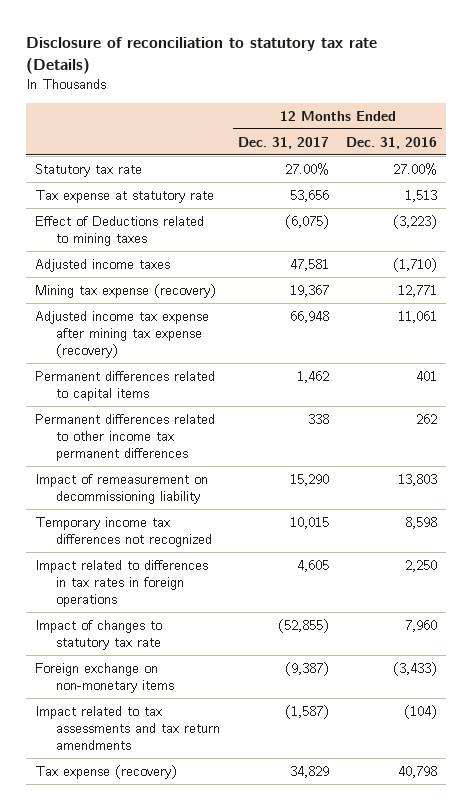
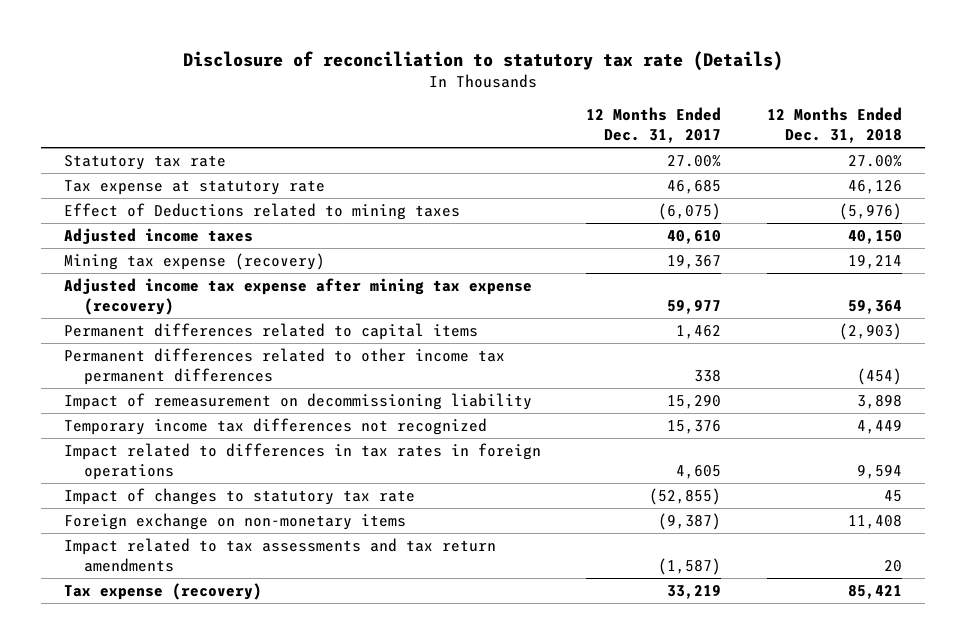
[346,136,438,149] Dec. 31, 2016 -> none
none -> [766,107,902,143] 12 Months Ended Dec. 31, 2018
[289,189,329,202] 53,656 -> [667,180,722,195] 46,685
[289,258,329,271] 47,581 -> [667,230,722,245] 40,610
[289,310,329,323] 66,948 -> [667,299,722,314] 59,977
[289,516,329,529] 10,015 -> [667,420,722,435] 15,376
[289,765,329,778] 34,829 -> [667,585,722,600] 33,219

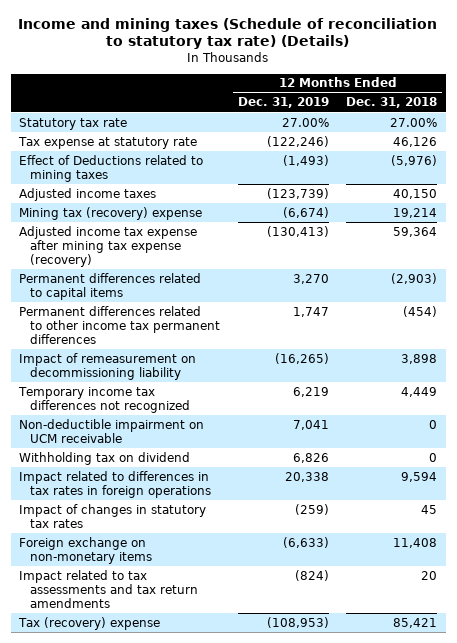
[182,50,783,71] Disclosure of reconciliation to statutory tax rate (Details) -> [18,17,438,50] Income and mining taxes (Schedule of reconciliation to statutory tax rate) (Details)
[586,107,722,143] 12 Months Ended Dec. 31, 2017 -> none
none -> [237,97,329,109] Dec. 31, 2019
[64,253,326,271] Mining tax expense (recovery) -> [19,206,203,220] Mining tax (recovery) expense
none -> [19,418,205,443] Non-deductible impairment on UCM receivable
none -> [19,451,191,465] Withholding tax on dividend
[64,488,416,506] Impact of changes to statutory tax rate -> [19,503,207,528] Impact of changes in statutory tax rates
[64,583,263,601] Tax expense (recovery) -> [18,616,161,630] Tax (recovery) expense

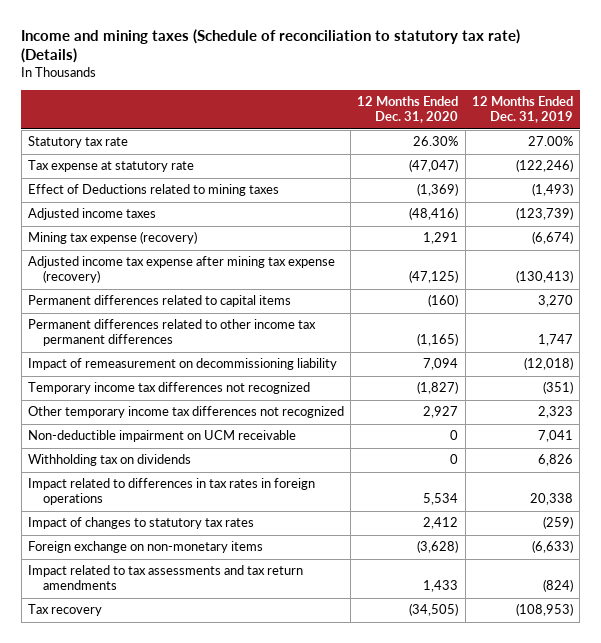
[346,97,438,109] Dec. 31, 2018 -> none
none -> [357,96,459,124] 12 Months Ended Dec. 31, 2020
[19,206,203,220] Mining tax (recovery) expense -> [27,231,197,245] Mining tax expense (recovery)
[274,352,329,364] (16,265) -> [523,357,573,371] (12,018)
[292,386,329,397] 6,219 -> [542,381,573,395] (351)
none -> [27,406,344,419] Other temporary income tax differences not recognized
[19,451,191,465] Withholding tax on dividend -> [27,454,191,467] Withholding tax on dividends
[19,503,207,528] Impact of changes in statutory tax rates -> [27,517,254,530] Impact of changes to statutory tax rates
[18,616,161,630] Tax (recovery) expense -> [27,604,102,617] Tax recovery

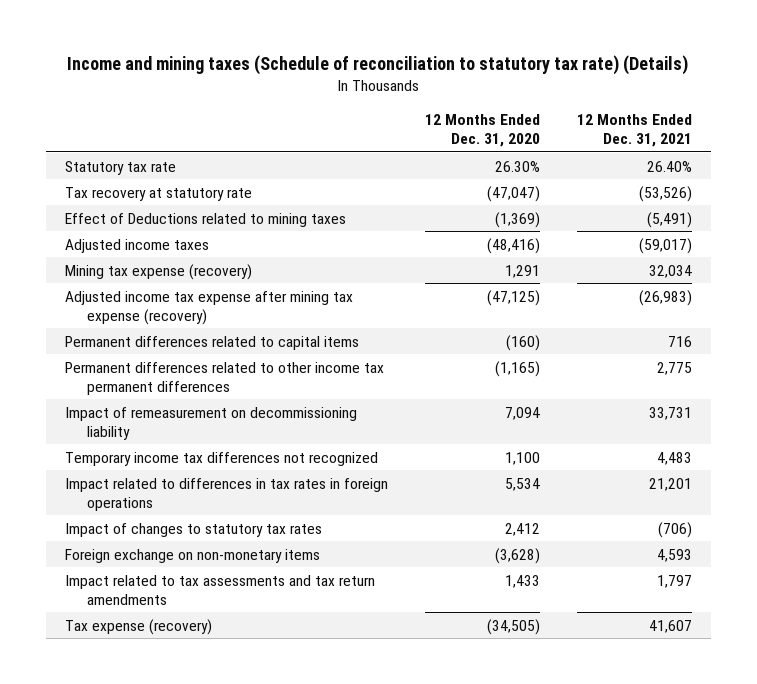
[471,96,573,124] 12 Months Ended Dec. 31, 2019 -> none
none -> [577,113,693,147] 12 Months Ended Dec. 31, 2021
[27,160,194,173] Tax expense at statutory rate -> [64,186,252,201] Tax recovery at statutory rate
[27,406,344,419] Other temporary income tax differences not recognized -> none
[27,430,296,443] Non-deductible impairment on UCM receivable -> none
[27,454,191,467] Withholding tax on dividends -> none
[417,381,459,395] (1,827) -> [504,451,540,465] 1,100
[27,604,102,617] Tax recovery -> [64,618,212,635] Tax expense (recovery)

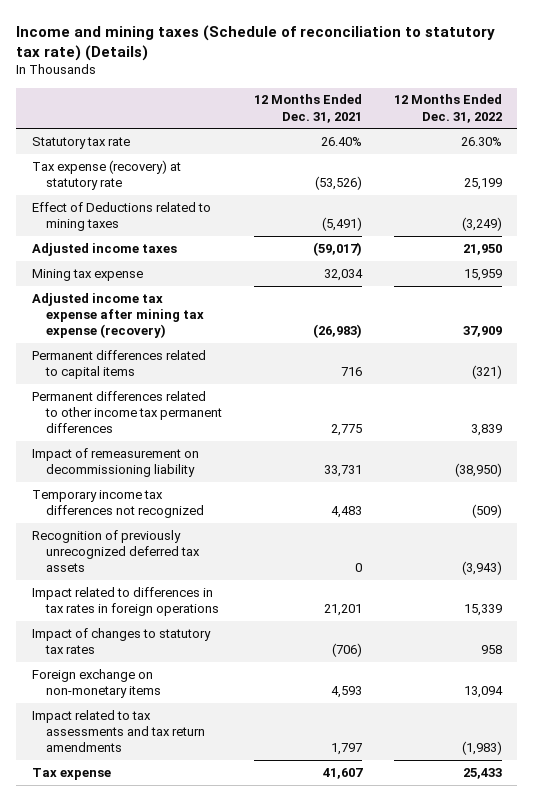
[424,113,540,147] 12 Months Ended Dec. 31, 2020 -> none
none -> [393,94,502,123] 12 Months Ended Dec. 31, 2022
[64,186,252,201] Tax recovery at statutory rate -> [32,159,182,191] Tax expense (recovery) at statutory rate
[64,263,252,280] Mining tax expense (recovery) -> [32,268,144,281] Mining tax expense
none -> [32,529,201,573] Recognition of previously unrecognized deferred tax assets
[64,618,212,635] Tax expense (recovery) -> [32,767,112,780] Tax expense

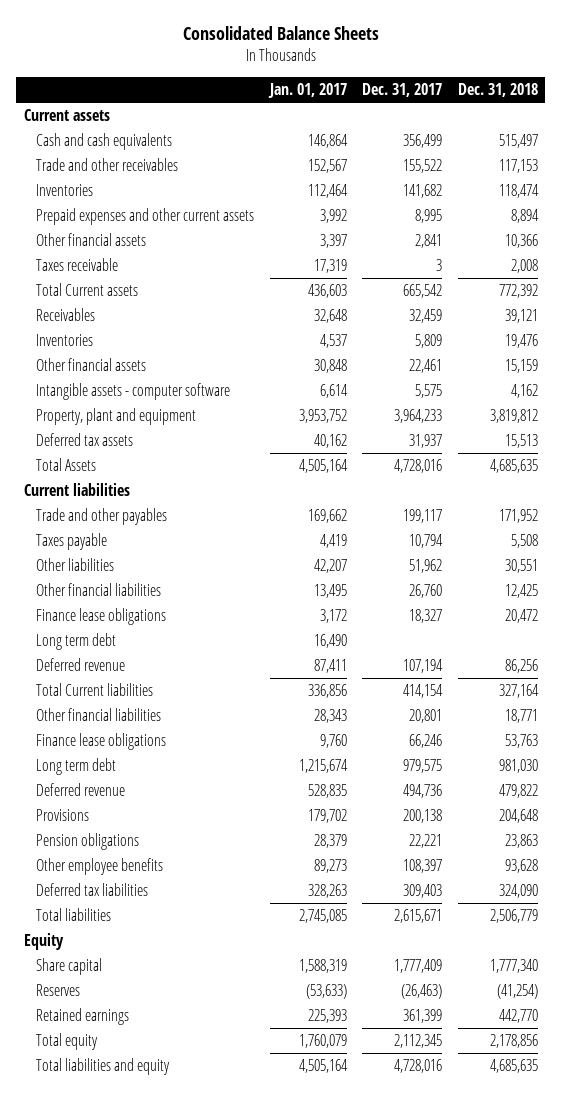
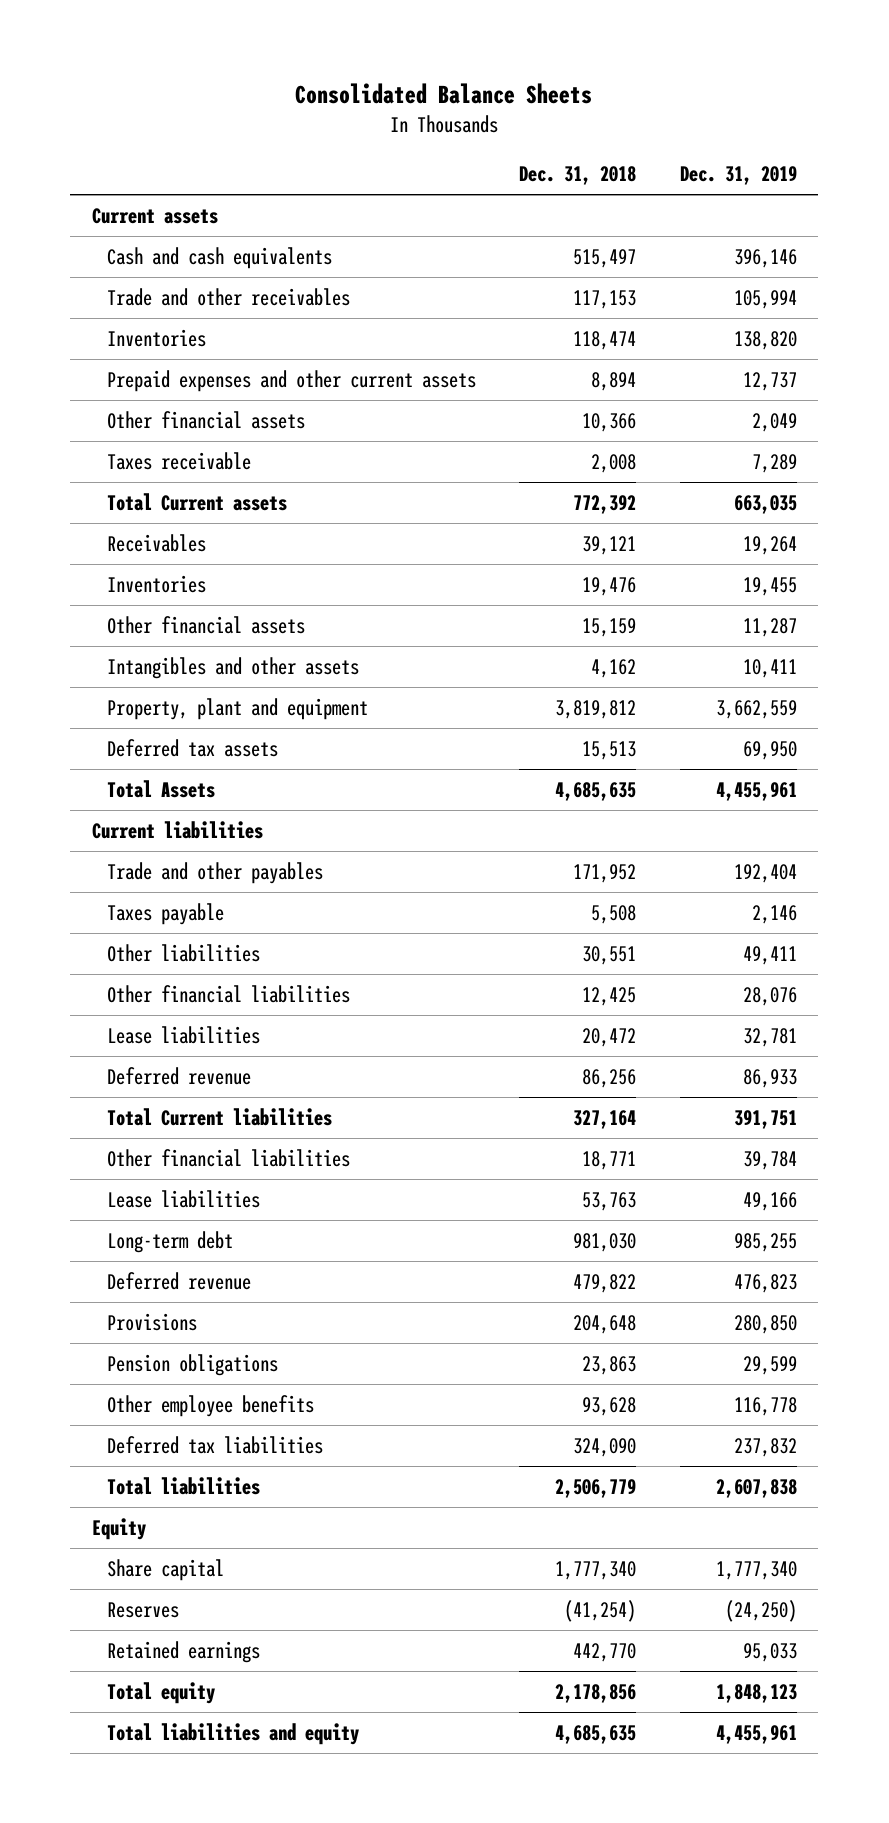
[267,82,347,98] Jan. 01, 2017 -> none
[362,82,443,97] Dec. 31, 2017 -> none
none -> [679,166,797,186] Dec. 31, 2019
[35,383,230,401] Intangible assets - computer software -> [107,657,360,680] Intangibles and other assets
[35,633,116,651] Long term debt -> none
[35,608,166,626] Finance lease obligations -> [107,1026,261,1045] Lease liabilities
[35,733,166,751] Finance lease obligations -> [107,1190,261,1209] Lease liabilities
[35,758,116,776] Long term debt -> [107,1231,234,1254] Long-term debt

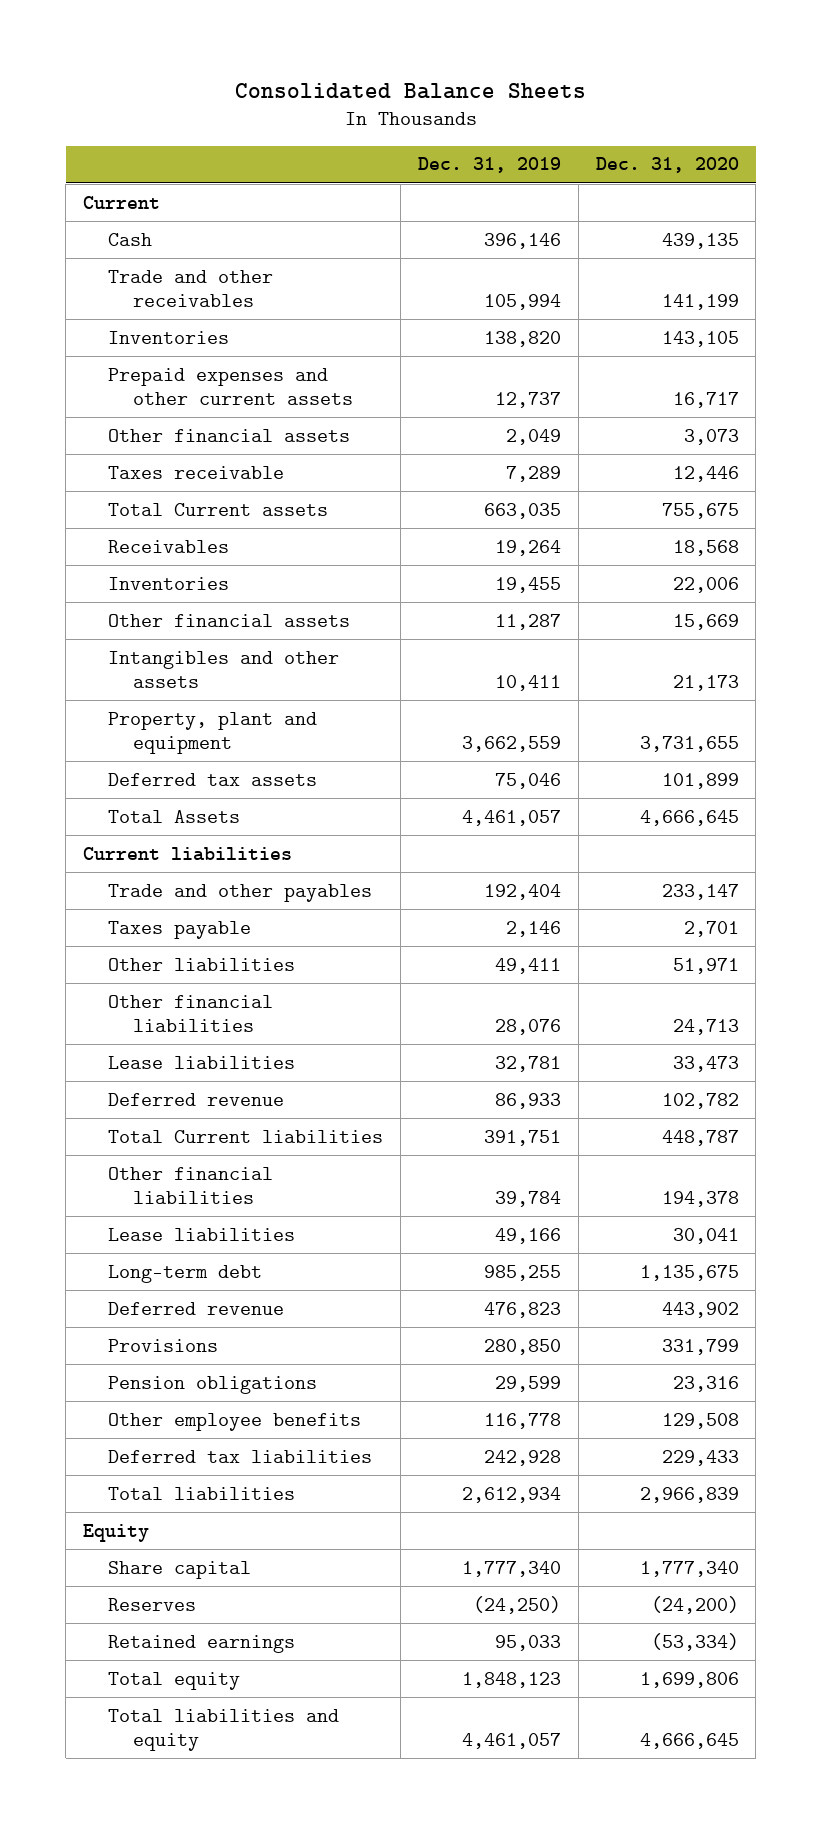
[519,166,637,186] Dec. 31, 2018 -> none
none -> [595,157,739,174] Dec. 31, 2020
[91,208,218,225] Current assets -> [83,195,161,209] Current
[107,247,333,270] Cash and cash equivalents -> [108,232,153,246] Cash
[742,741,797,761] 69,950 -> [494,772,561,789] 75,046
[715,782,797,802] 4,455,961 -> [461,809,561,826] 4,461,057
[733,1438,797,1458] 237,832 -> [483,1449,561,1466] 242,928
[715,1479,797,1499] 2,607,838 -> [461,1486,561,1503] 2,612,934
[715,1725,797,1745] 4,455,961 -> [461,1732,561,1749] 4,461,057

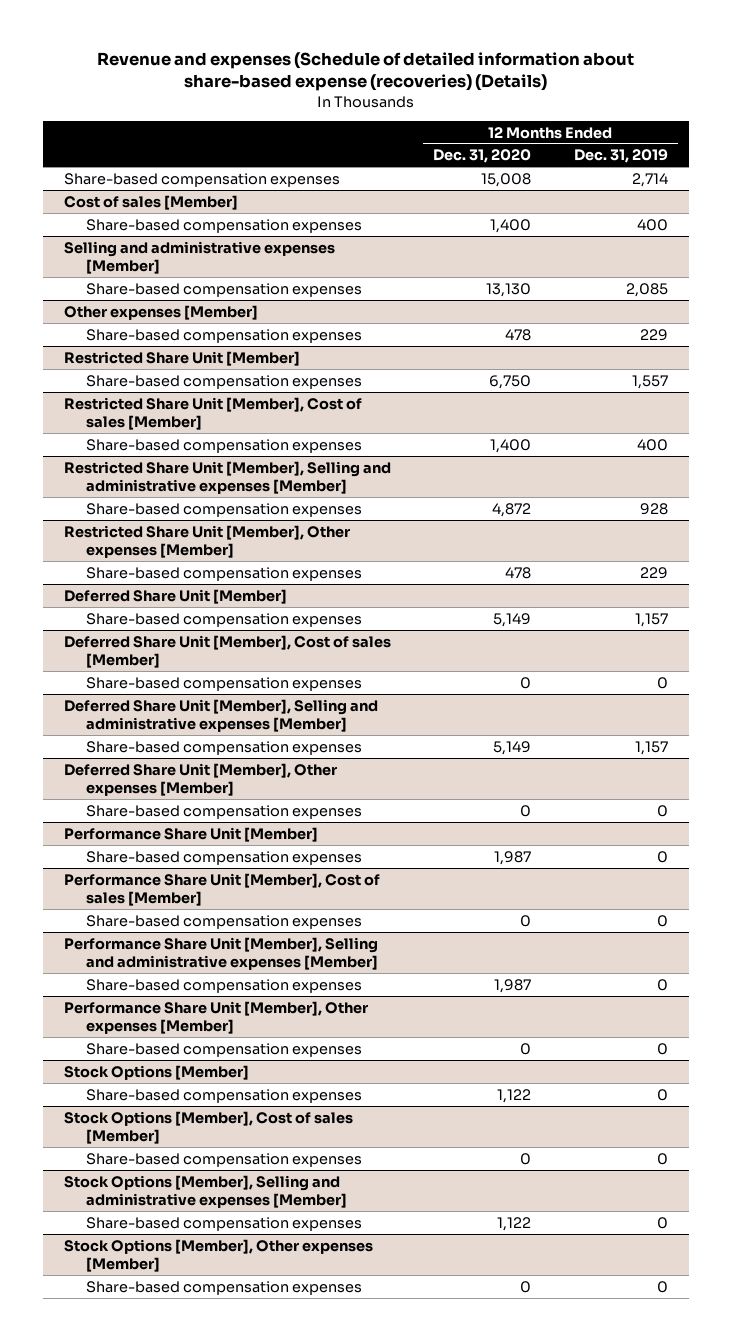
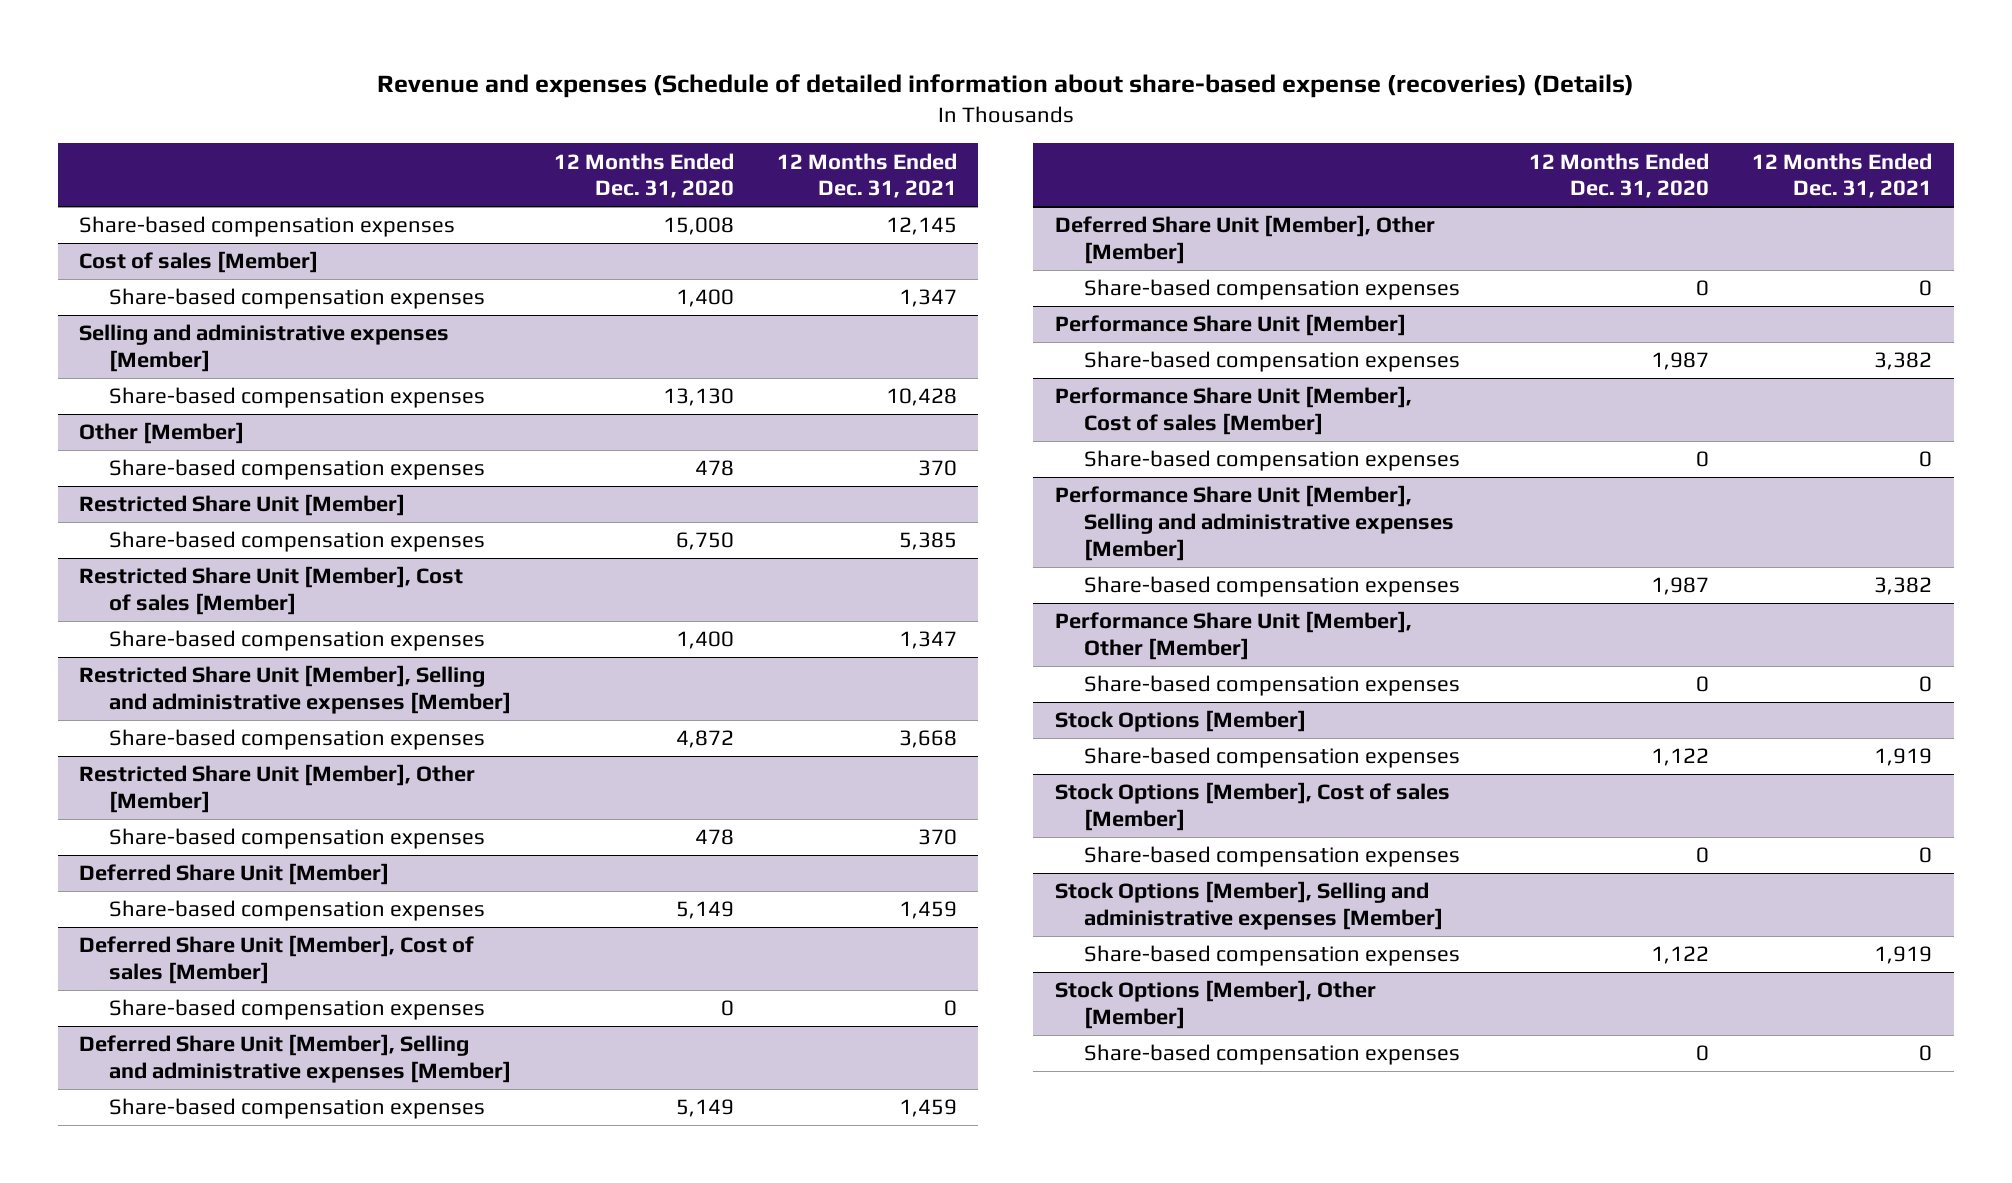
[573,149,668,164] Dec. 31, 2019 -> none
none -> [776,152,957,199] 12 Months Ended Dec. 31, 2021
[63,304,258,320] Other expenses [Member] -> [79,422,245,445] Other [Member]
[63,524,350,559] Restricted Share Unit [Member], Other expenses [Member] -> [79,764,476,813] Restricted Share Unit [Member], Other [Member]
[63,762,337,797] Deferred Share Unit [Member], Other expenses [Member] -> [1054,215,1435,264] Deferred Share Unit [Member], Other [Member]
[63,1000,368,1035] Performance Share Unit [Member], Other expenses [Member] -> [1054,611,1412,660] Performance Share Unit [Member], Other [Member]
[63,1238,373,1273] Stock Options [Member], Other expenses [Member] -> [1054,980,1376,1029] Stock Options [Member], Other [Member]

